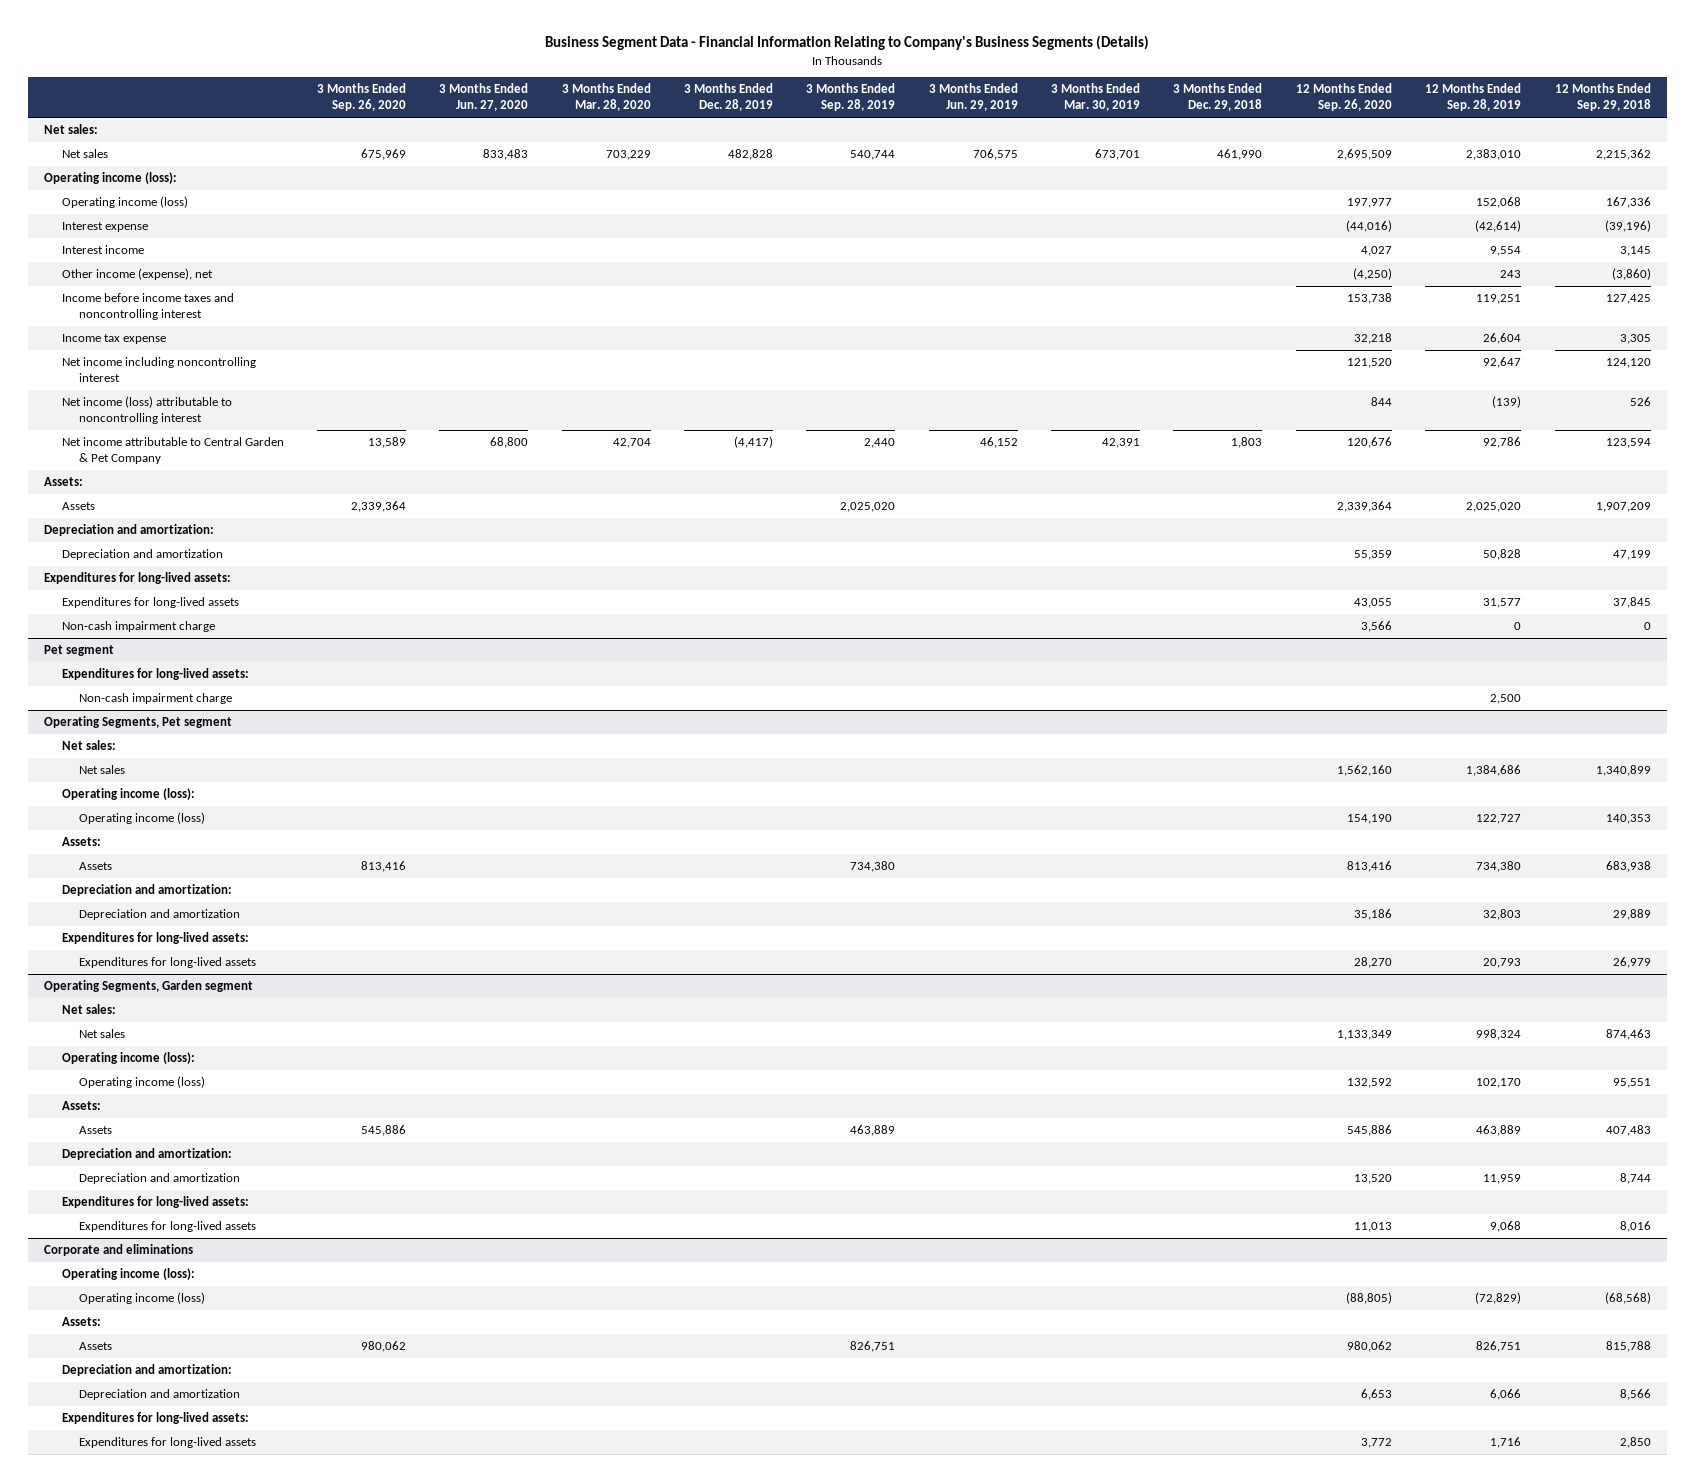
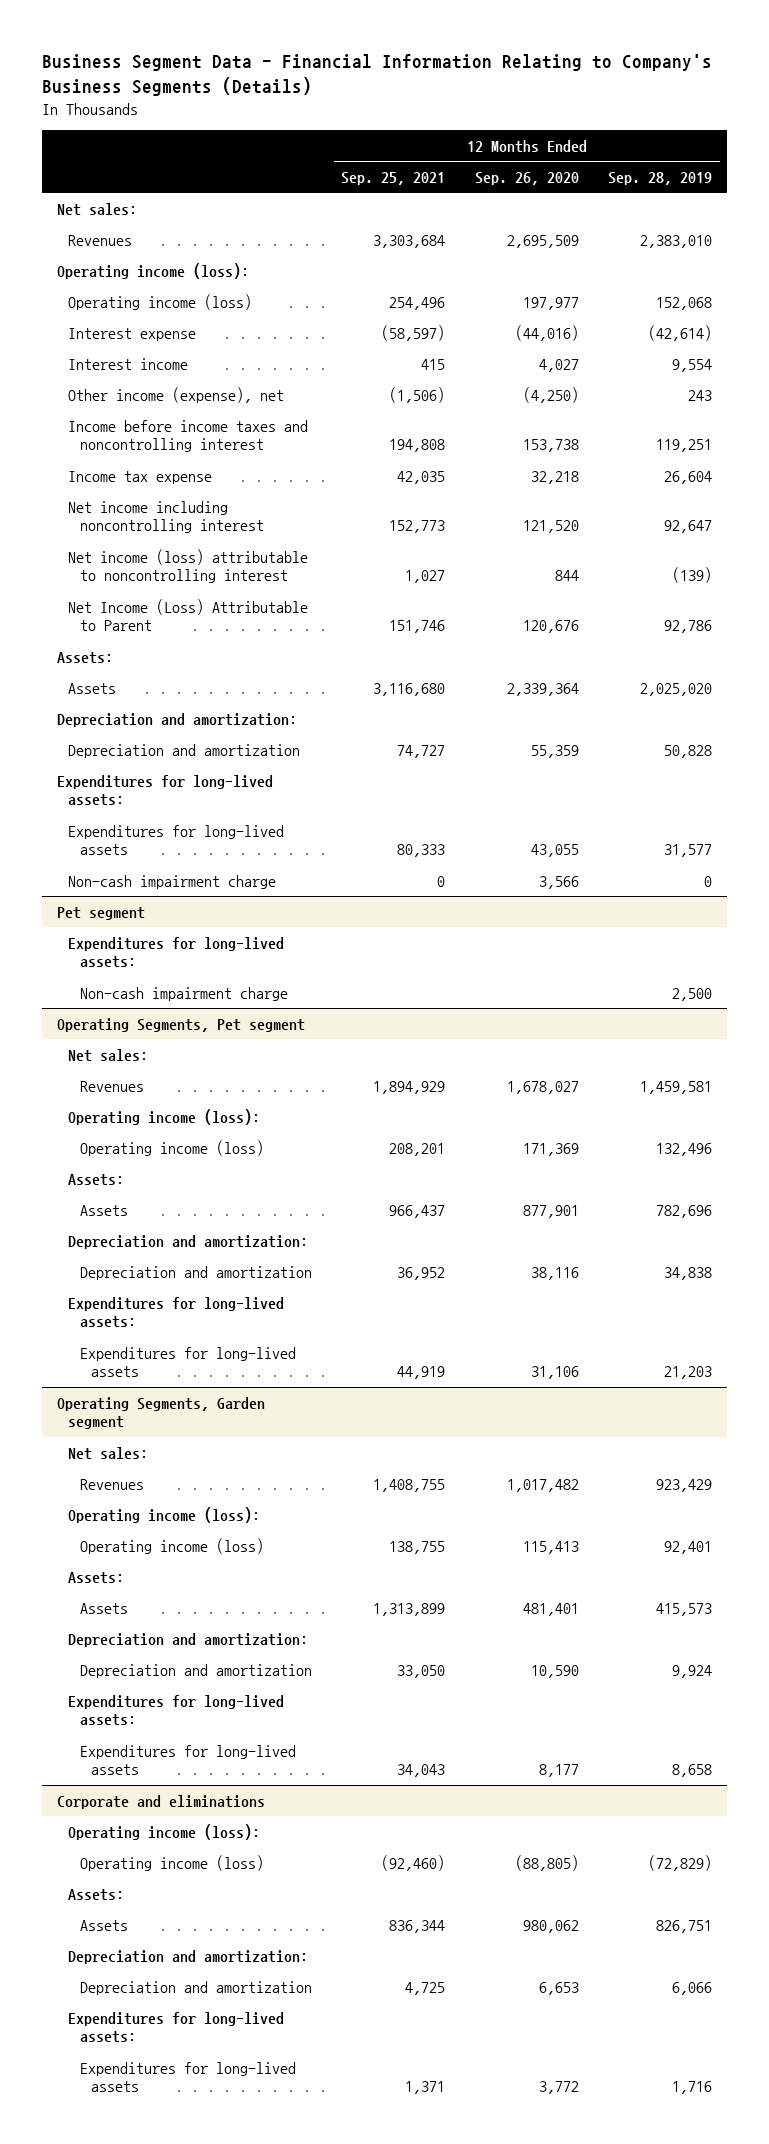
[316,83,406,112] 3 Months Ended Sep. 26, 2020 -> none
[439,83,529,112] 3 Months Ended Jun. 27, 2020 -> none
[561,83,651,112] 3 Months Ended Mar. 28, 2020 -> none
[684,83,774,112] 3 Months Ended Dec. 28, 2019 -> none
[806,83,896,112] 3 Months Ended Sep. 28, 2019 -> none
[928,83,1018,112] 3 Months Ended Jun. 29, 2019 -> none
[1051,83,1141,112] 3 Months Ended Mar. 30, 2019 -> none
[1173,83,1263,112] 3 Months Ended Dec. 29, 2018 -> none
[1554,83,1651,112] 12 Months Ended Sep. 29, 2018 -> none
none -> [341,171,446,185] Sep. 25, 2021
[61,149,108,159] Net sales -> [68,234,133,246] Revenues
[61,437,284,464] Net income attributable to Central Garden & Pet Company -> [68,598,309,632] Net Income (Loss) Attributable to Parent
[78,765,125,775] Net sales -> none
none -> [79,1080,144,1092] Revenues
[1346,814,1392,825] 154,190 -> [522,1142,579,1156] 171,369
[1476,814,1522,825] 122,727 -> [656,1142,713,1156] 132,496
[1346,861,1392,873] 813,416 -> [522,1204,579,1218] 877,901
[1476,861,1522,873] 734,380 -> [656,1204,713,1218] 782,696
[1353,909,1392,921] 35,186 -> [530,1266,579,1280] 38,116
[1483,909,1522,921] 32,803 -> [664,1266,713,1280] 34,838
[1353,957,1392,969] 28,270 -> [530,1366,579,1380] 31,106
[1483,958,1522,969] 20,793 -> [664,1366,713,1380] 21,203
[78,1029,125,1039] Net sales -> none
none -> [79,1478,144,1490] Revenues
[1346,1078,1392,1089] 132,592 -> [522,1540,579,1554] 115,413
[1476,1078,1522,1089] 102,170 -> [664,1540,713,1554] 92,401
[1346,1125,1392,1137] 545,886 -> [522,1602,579,1616] 481,401
[1476,1125,1522,1137] 463,889 -> [656,1602,713,1616] 415,573
[1353,1174,1392,1185] 13,520 -> [530,1664,579,1678] 10,590
[1483,1174,1522,1185] 11,959 -> [672,1664,713,1678] 9,924
[1353,1222,1392,1233] 11,013 -> [538,1764,579,1778] 8,177
[1490,1221,1522,1233] 9,068 -> [672,1764,713,1778] 8,658

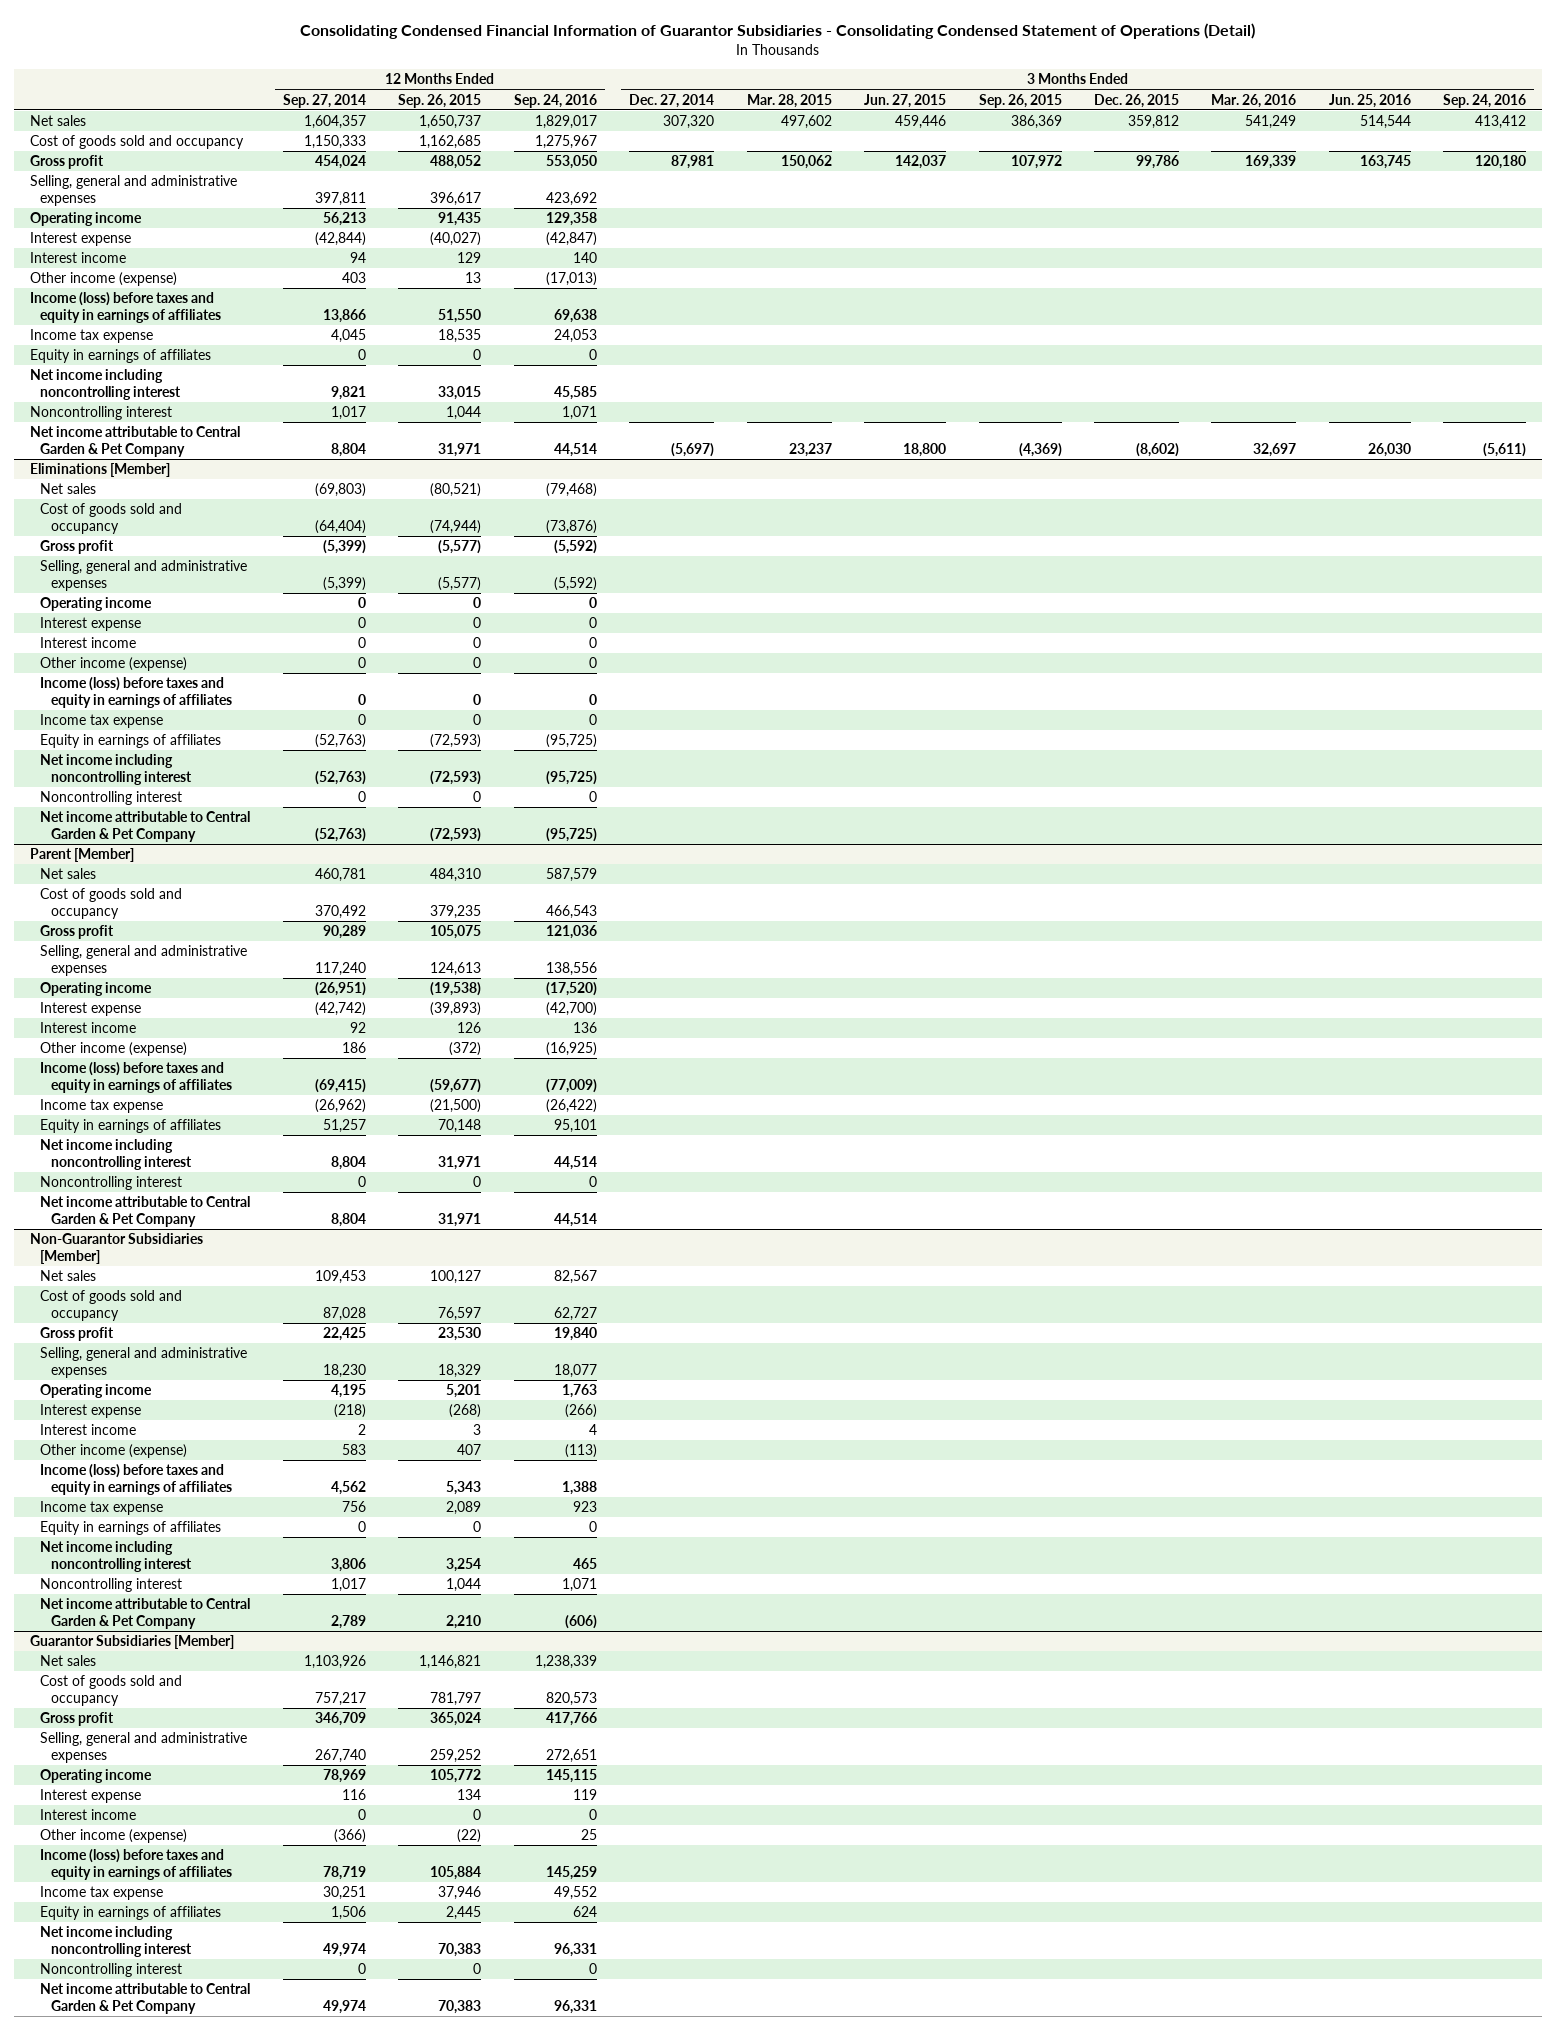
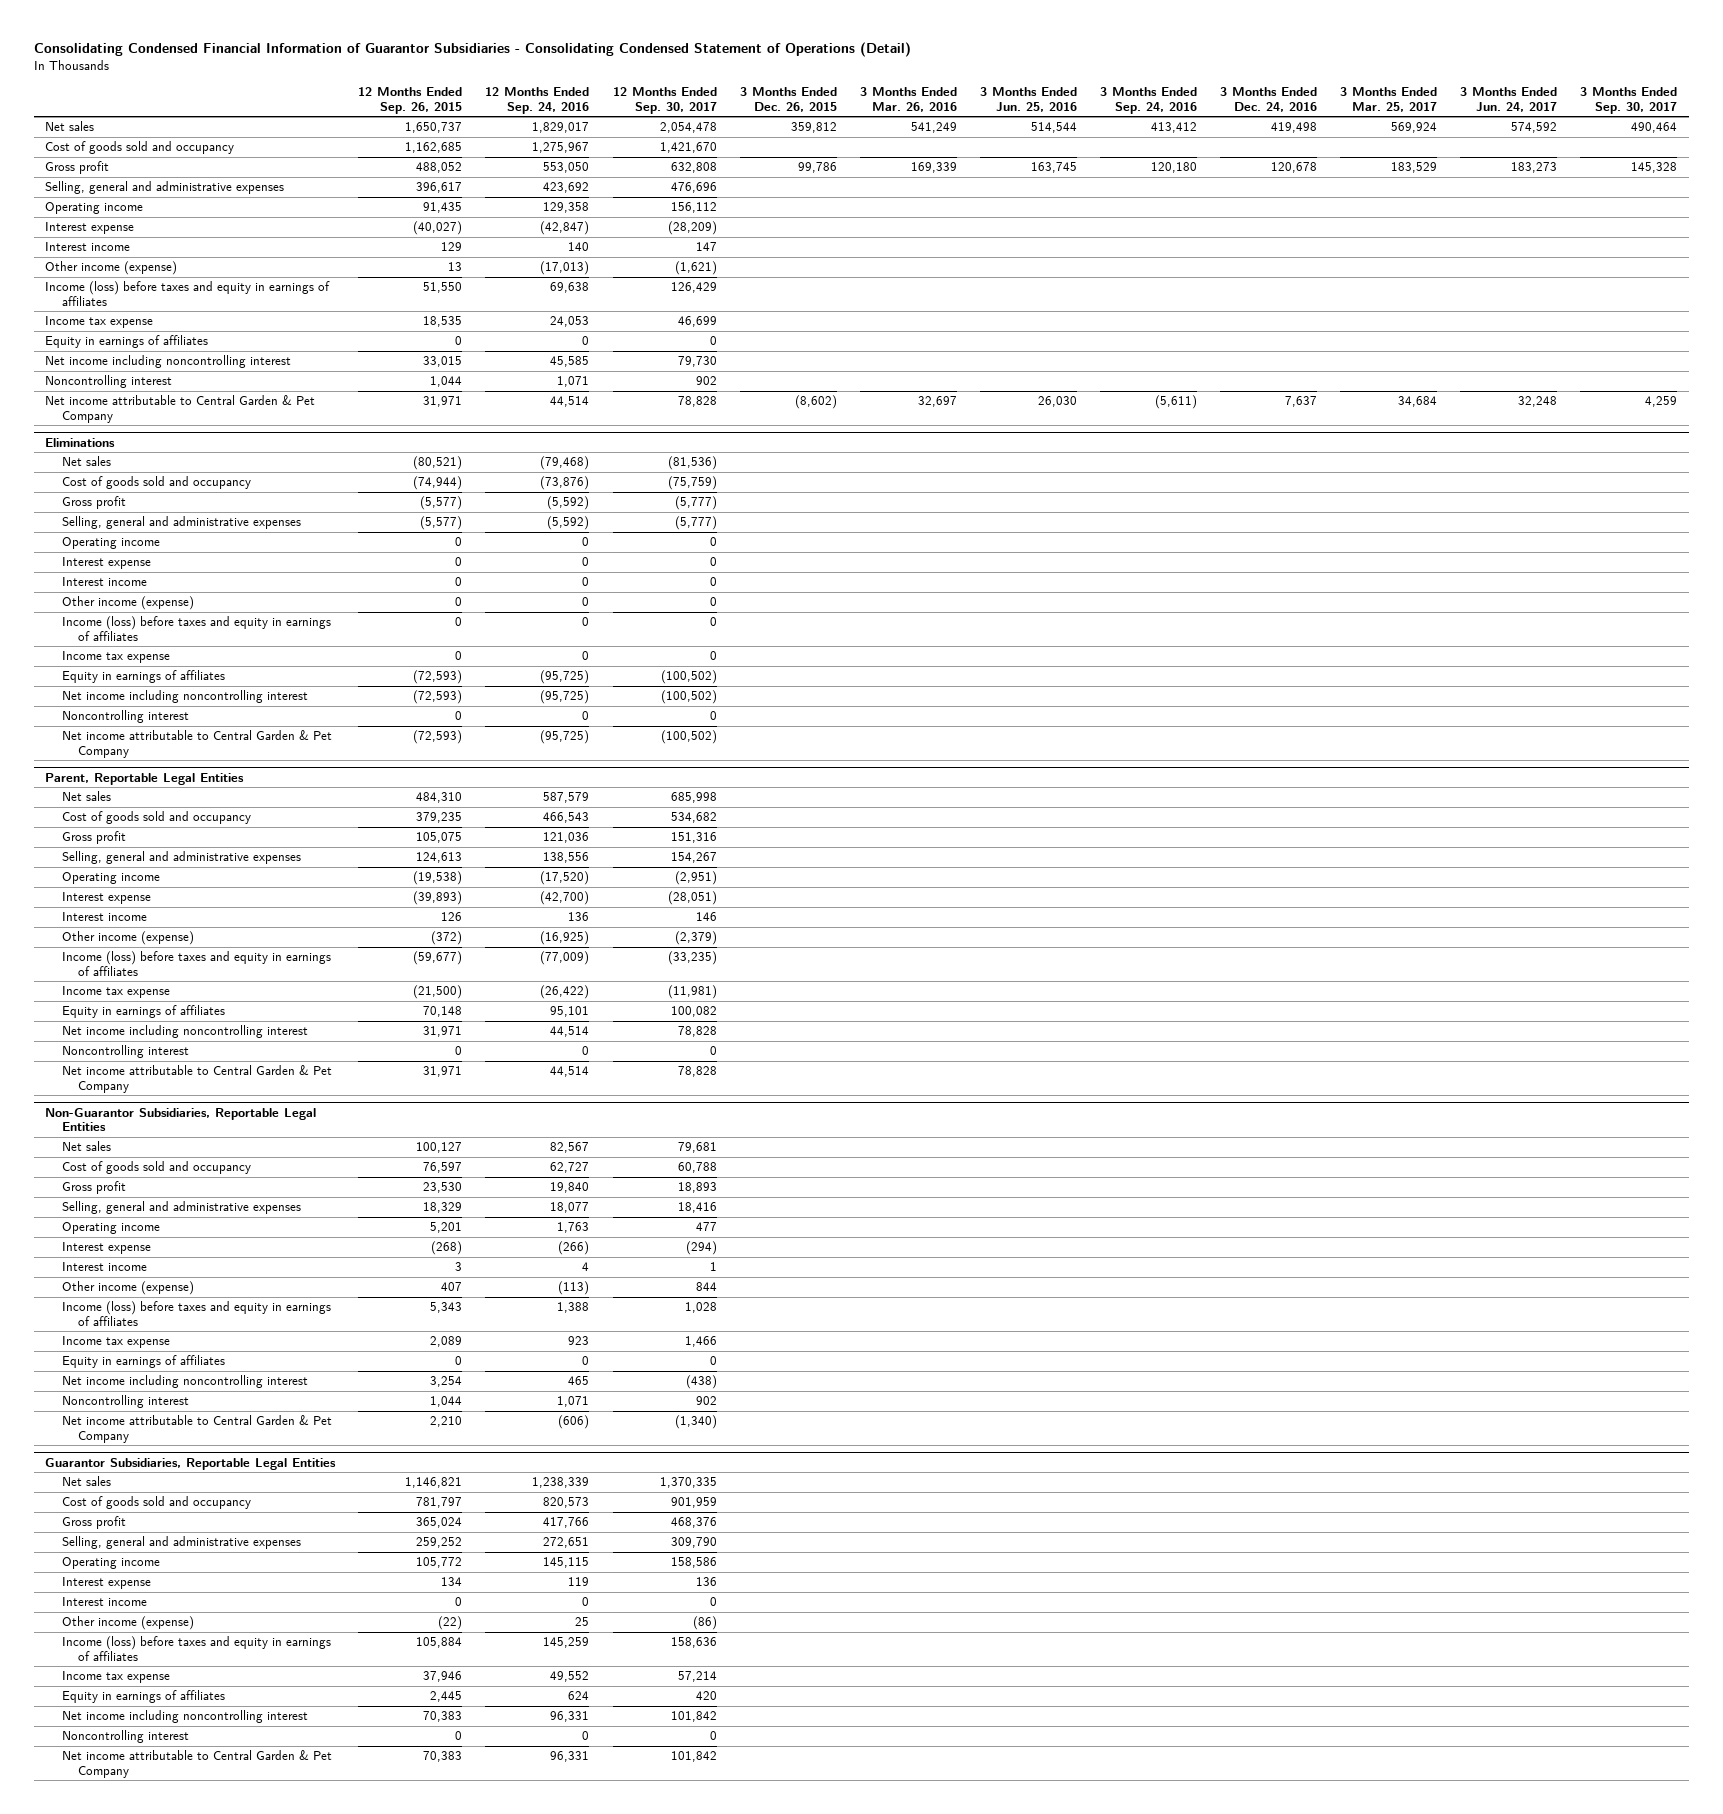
[282,93,366,108] Sep. 27, 2014 -> none
[629,93,715,108] Dec. 27, 2014 -> none
[746,93,832,108] Mar. 28, 2015 -> none
[864,93,947,108] Jun. 27, 2015 -> none
[978,93,1062,108] Sep. 26, 2015 -> none
none -> [612,87,717,114] 12 Months Ended Sep. 30, 2017
none -> [1220,87,1318,112] 3 Months Ended Dec. 24, 2016
none -> [1340,87,1438,112] 3 Months Ended Mar. 25, 2017
none -> [1460,87,1558,112] 3 Months Ended Jun. 24, 2017
none -> [1580,87,1678,114] 3 Months Ended Sep. 30, 2017
[30,463,171,478] Eliminations [Member] -> [45,437,116,447] Eliminations
[30,848,135,863] Parent [Member] -> none
none -> [45,772,245,785] Parent, Reportable Legal Entities
[30,1233,204,1264] Non-Guarantor Subsidiaries [Member] -> none
none -> [45,1107,317,1132] Non-Guarantor Subsidiaries, Reportable Legal Entities
[30,1635,235,1650] Guarantor Subsidiaries [Member] -> none
none -> [45,1457,337,1470] Guarantor Subsidiaries, Reportable Legal Entities

